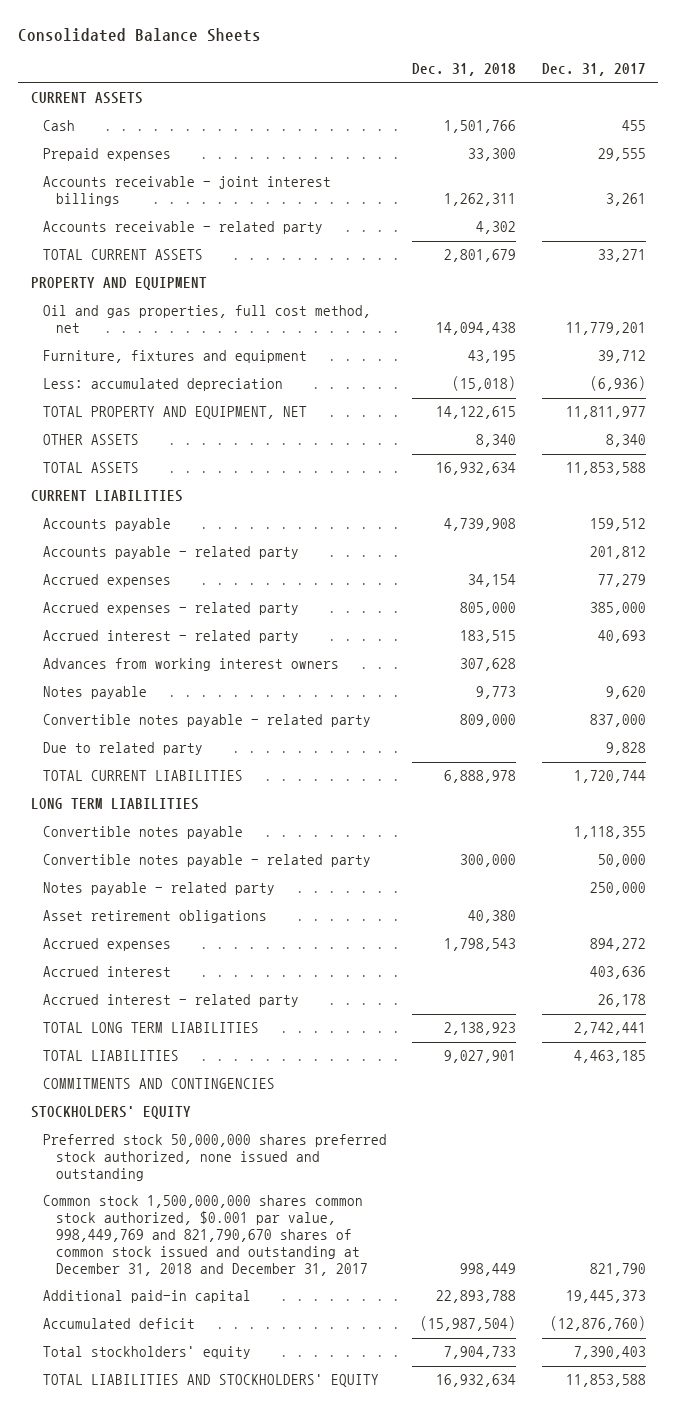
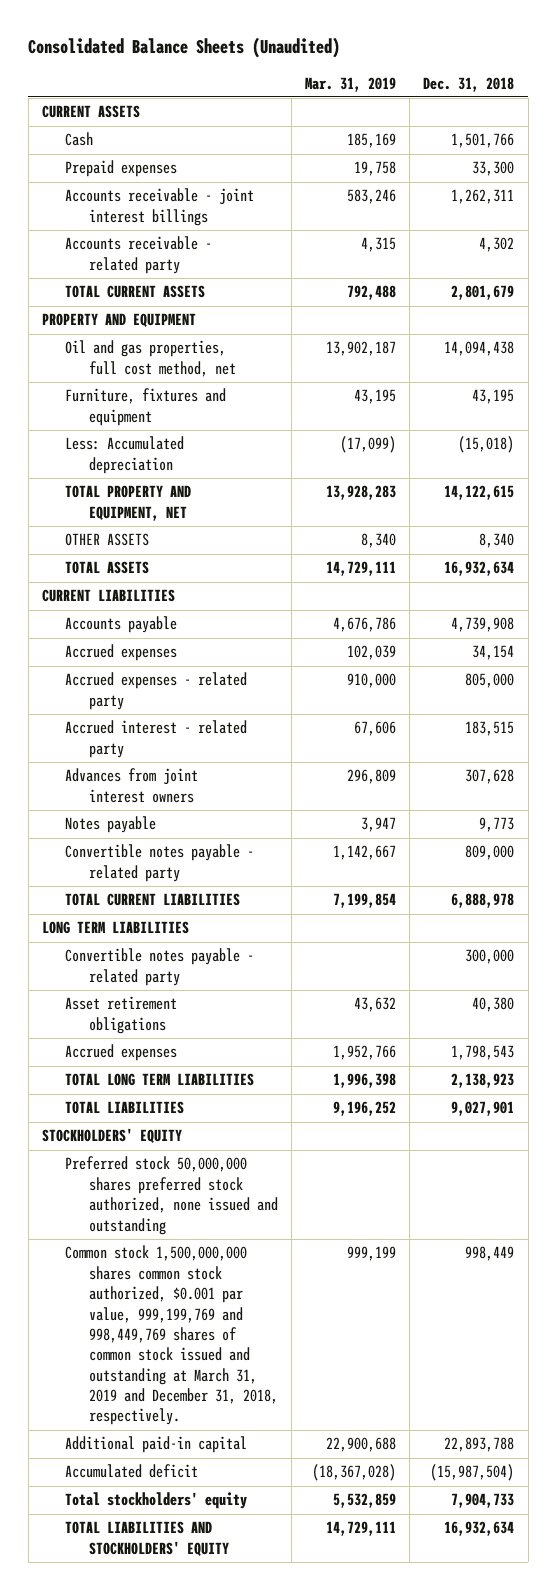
[18,28,262,43] Consolidated Balance Sheets -> [28,37,341,59] Consolidated Balance Sheets (Unaudited)
[541,63,646,77] Dec. 31, 2017 -> none
none -> [305,76,397,92] Mar. 31, 2019
[43,378,284,392] Less: accumulated depreciation -> [65,436,185,474] Less: Accumulated depreciation
[43,546,300,560] Accounts payable - related party -> none
[43,658,340,672] Advances from working interest owners -> [65,768,199,803] Advances from joint interest owners
[43,742,204,756] Due to related party -> none
[43,826,244,840] Convertible notes payable -> none
[43,882,276,896] Notes payable - related party -> none
[43,966,172,978] Accrued interest -> none
[43,994,300,1008] Accrued interest - related party -> none
[43,1078,276,1090] COMMITMENTS AND CONTINGENCIES -> none
[43,1195,368,1276] Common stock 1,500,000,000 shares common stock authorized, $0.001 par value, 998,449,769 and 821,790,670 shares of common stock issued and outstanding at December 31, 2018 and December 31, 2017 -> [65,1245,278,1426] Common stock 1,500,000,000 shares common stock authorized, $0.001 par value, 999,199,769 and 998,449,769 shares of common stock issued and outstanding at March 31, 2019 and December 31, 2018, respectively.

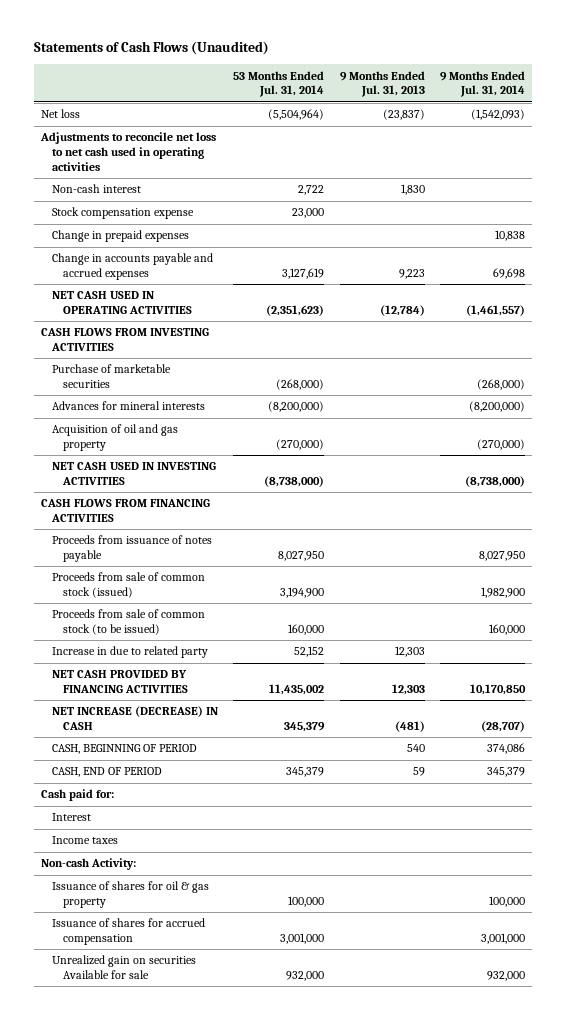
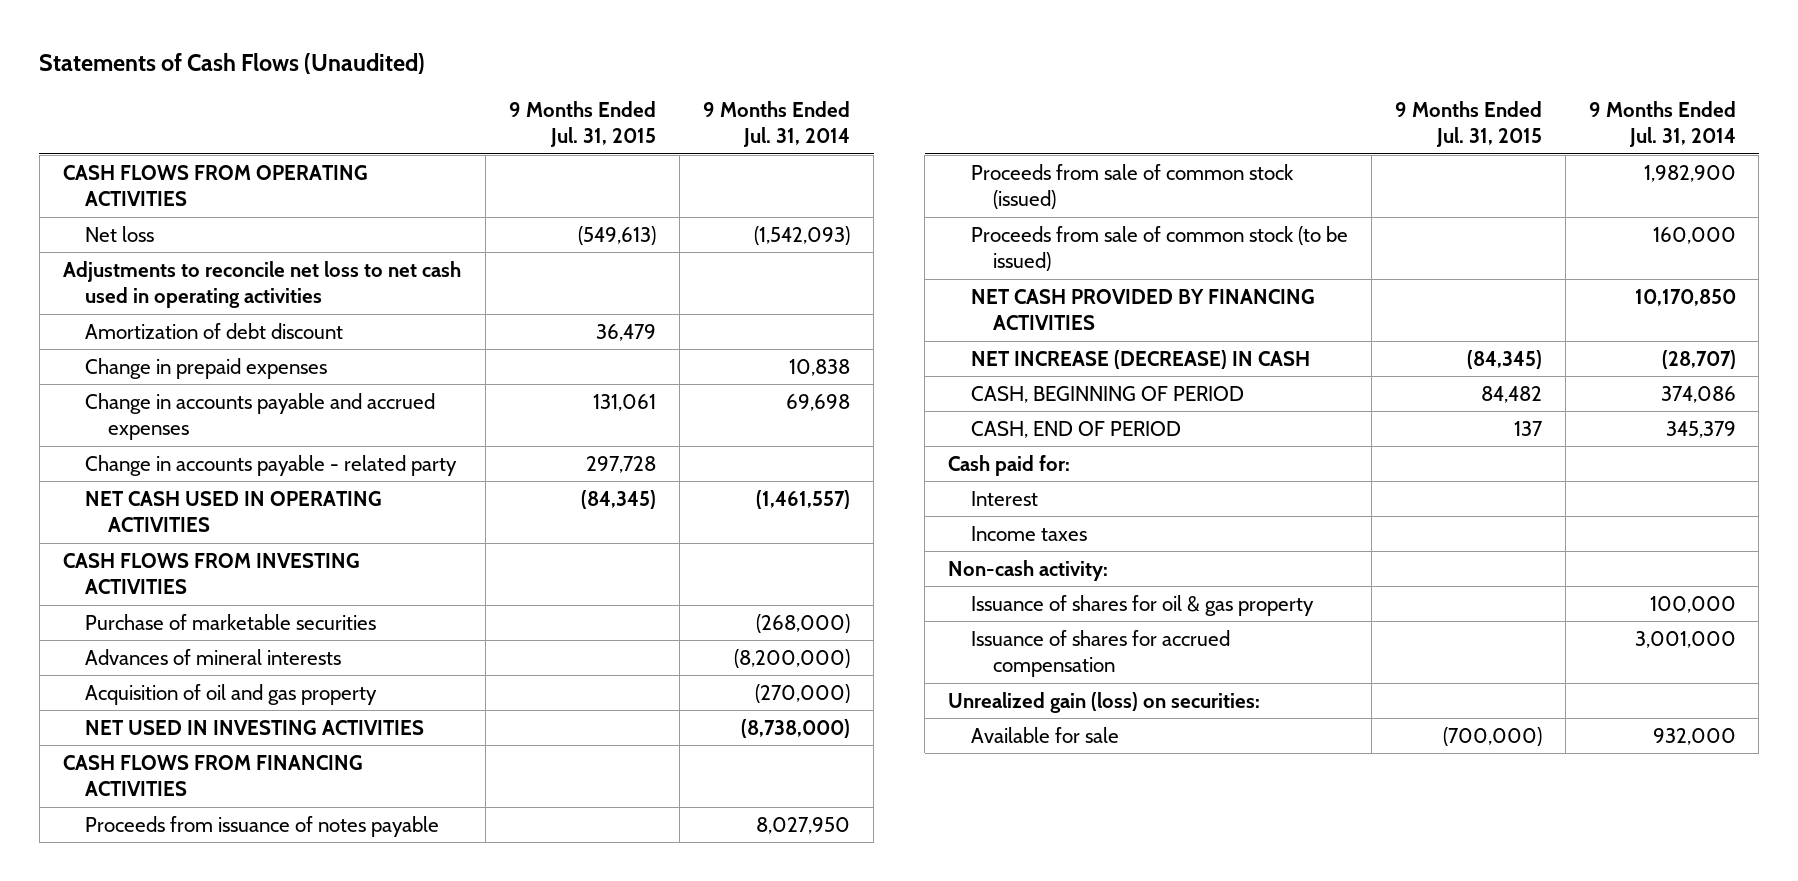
[233,70,325,98] 53 Months Ended Jul. 31, 2014 -> none
[339,70,425,98] 9 Months Ended Jul. 31, 2013 -> none
none -> [509,100,657,148] 9 Months Ended Jul. 31, 2015
none -> [62,164,368,207] CASH FLOWS FROM OPERATING ACTIVITIES
[52,184,142,194] Non-cash interest -> none
[52,207,195,220] Stock compensation expense -> none
none -> [85,322,344,339] Amortization of debt discount
none -> [85,454,458,476] Change in accounts payable - related party
[52,401,206,411] Advances for mineral interests -> [85,648,342,665] Advances of mineral interests
[52,462,217,486] NET CASH USED IN INVESTING ACTIVITIES -> [85,719,425,735] NET USED IN INVESTING ACTIVITIES
[52,646,209,659] Increase in due to related party -> none
[41,858,137,871] Non-cash Activity: -> [948,559,1109,581] Non-cash activity:
none -> [948,691,1261,713] Unrealized gain (loss) on securities:
[52,955,197,980] Unrealized gain on securities Available for sale -> [970,726,1119,743] Available for sale

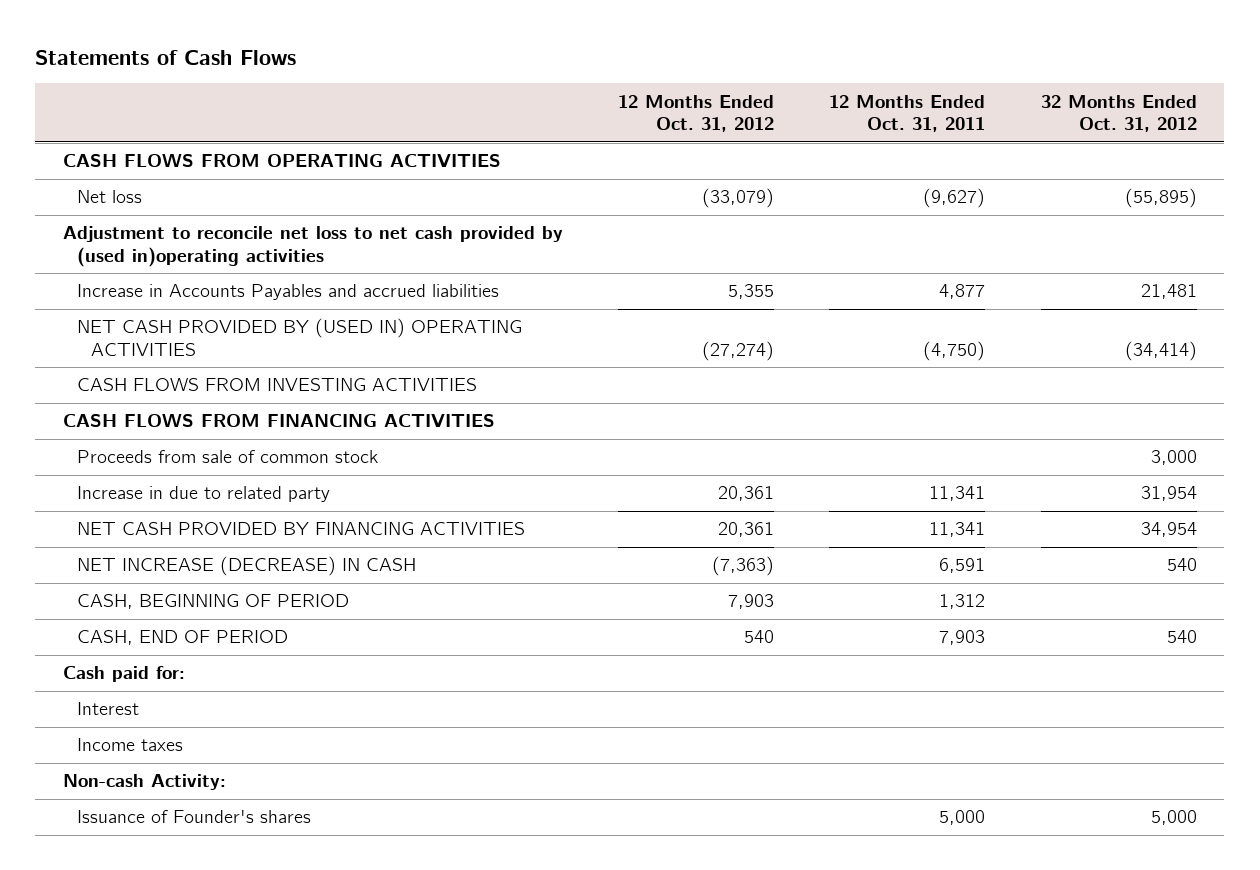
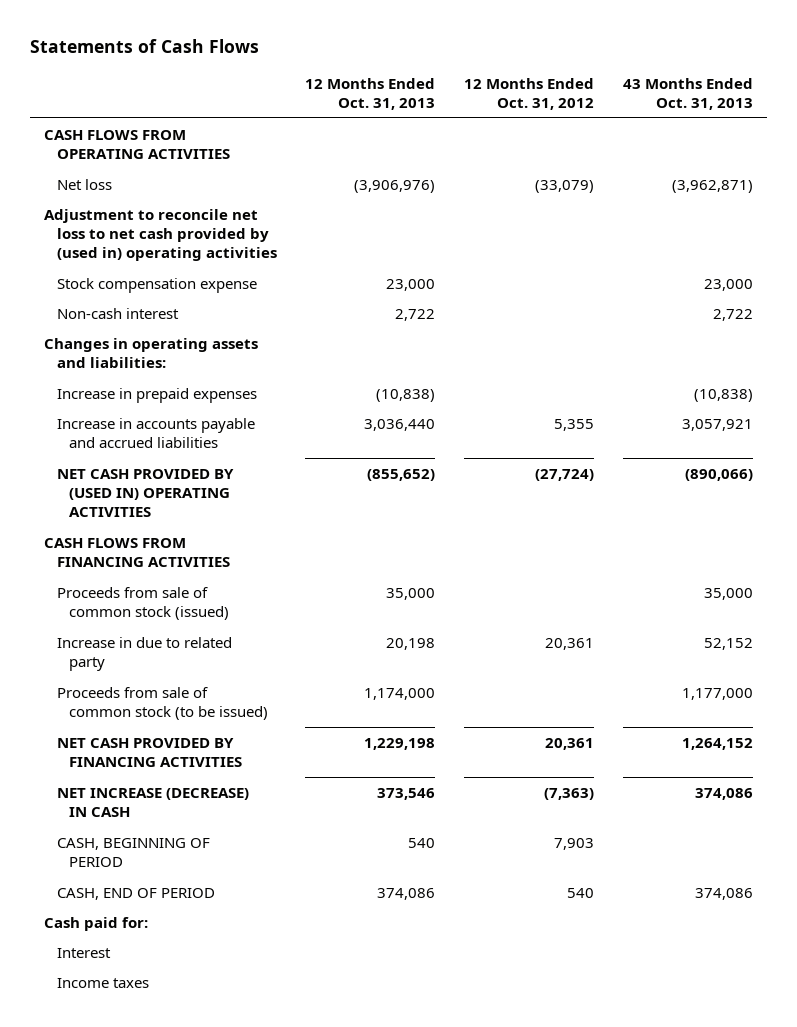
[829,94,986,133] 12 Months Ended Oct. 31, 2011 -> none
[1040,94,1197,133] 32 Months Ended Oct. 31, 2012 -> none
none -> [305,77,436,110] 12 Months Ended Oct. 31, 2013
none -> [622,77,753,110] 43 Months Ended Oct. 31, 2013
[77,378,478,392] CASH FLOWS FROM INVESTING ACTIVITIES -> none
[62,226,563,267] Adjustment to reconcile net loss to net cash provided by (used in)operating activities -> [44,208,277,262] Adjustment to reconcile net loss to net cash provided by (used in) operating activities
none -> [56,277,257,293] Stock compensation expense
none -> [56,307,179,319] Non-cash interest
none -> [44,337,259,368] Changes in operating assets and liabilities:
none -> [56,387,257,403] Increase in prepaid expenses
[77,284,500,301] Increase in Accounts Payables and accrued liabilities -> [56,417,255,448] Increase in accounts payable and accrued liabilities
[702,340,775,361] (27,274) -> [535,468,595,481] (27,724)
[77,450,379,464] Proceeds from sale of common stock -> [56,586,230,620] Proceeds from sale of common stock (issued)
none -> [56,686,269,720] Proceeds from sale of common stock (to be issued)
[62,774,226,791] Non-cash Activity: -> none
[77,810,312,824] Issuance of Founder's shares -> none

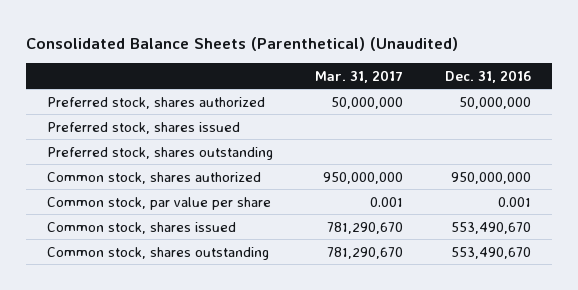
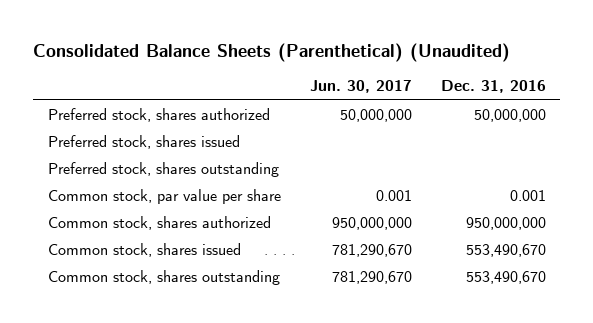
[315,69,404,83] Mar. 31, 2017 -> none
none -> [309,80,412,94] Jun. 30, 2017
[47,171,262,184] Common stock, shares authorized -> [47,216,271,231] Common stock, shares authorized

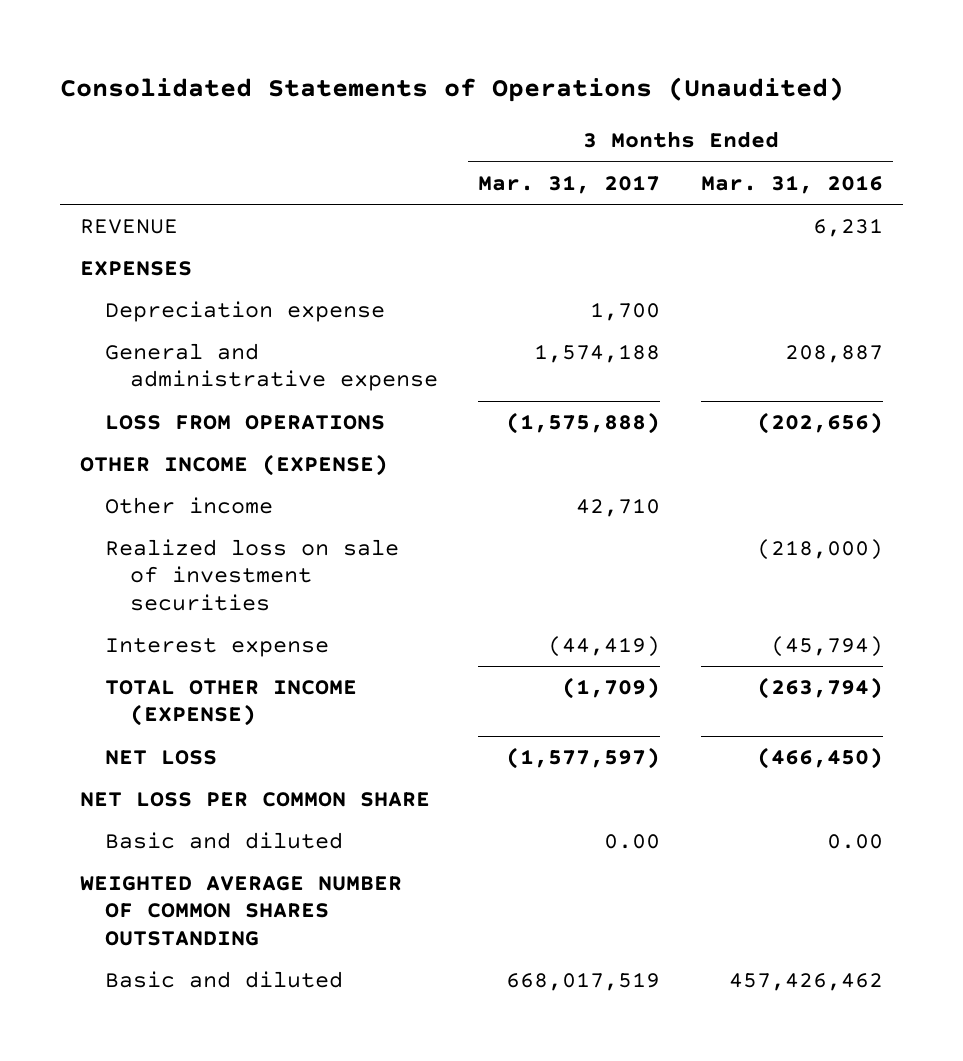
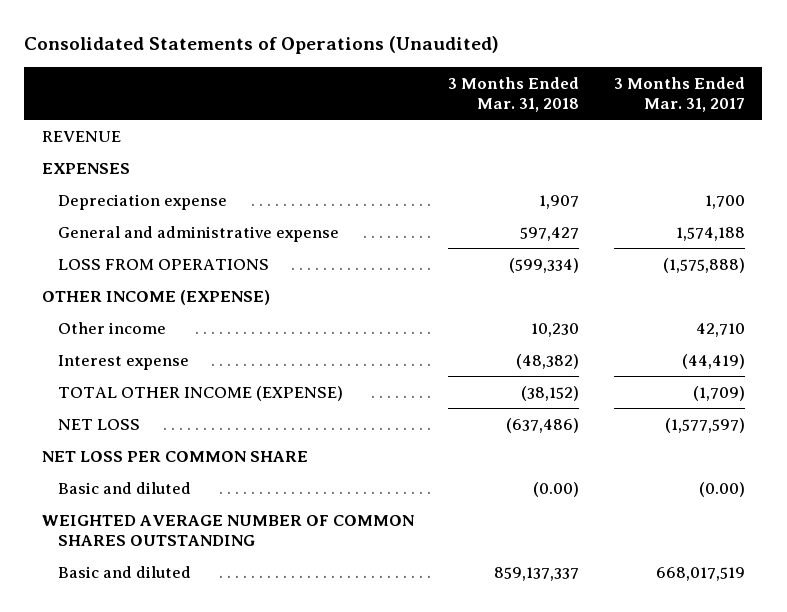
[701,174,884,194] Mar. 31, 2016 -> none
none -> [448,77,580,112] 3 Months Ended Mar. 31, 2018
[104,539,399,611] Realized loss on sale of investment securities -> none
[604,834,661,850] 0.00 -> [698,481,745,497] (0.00)

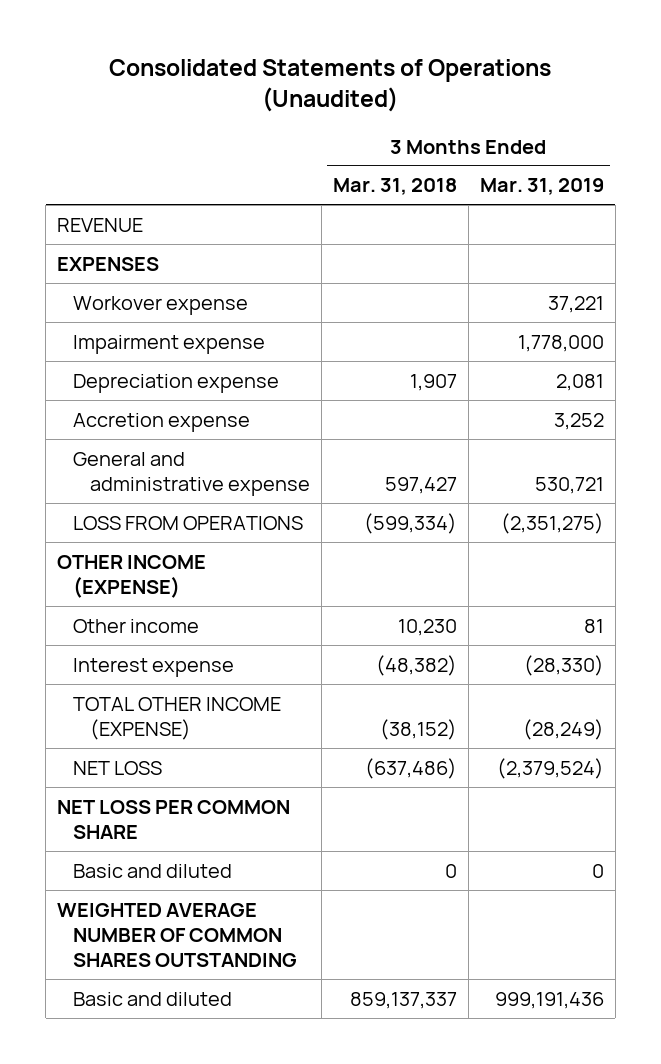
[613,77,745,112] 3 Months Ended Mar. 31, 2017 -> none
none -> [479,178,604,196] Mar. 31, 2019
none -> [73,295,249,315] Workover expense
none -> [73,334,266,354] Impairment expense
none -> [73,412,251,432] Accretion expense
[533,481,580,497] (0.00) -> [444,863,457,878] 0

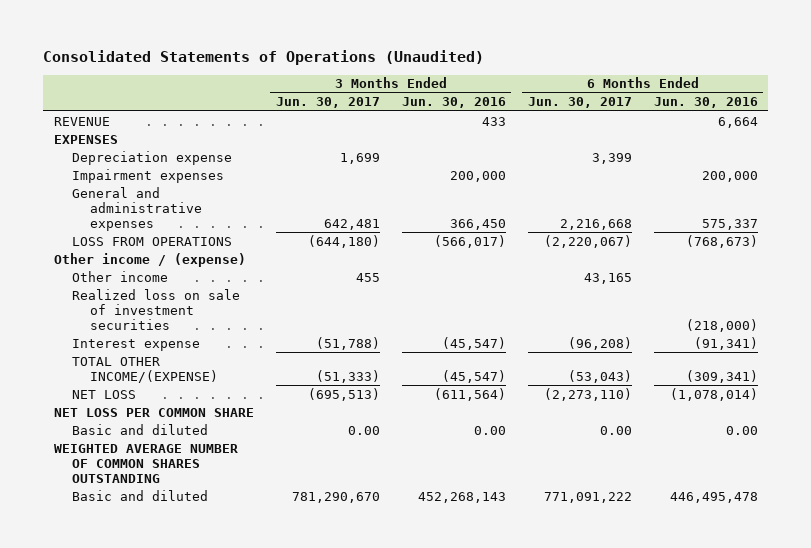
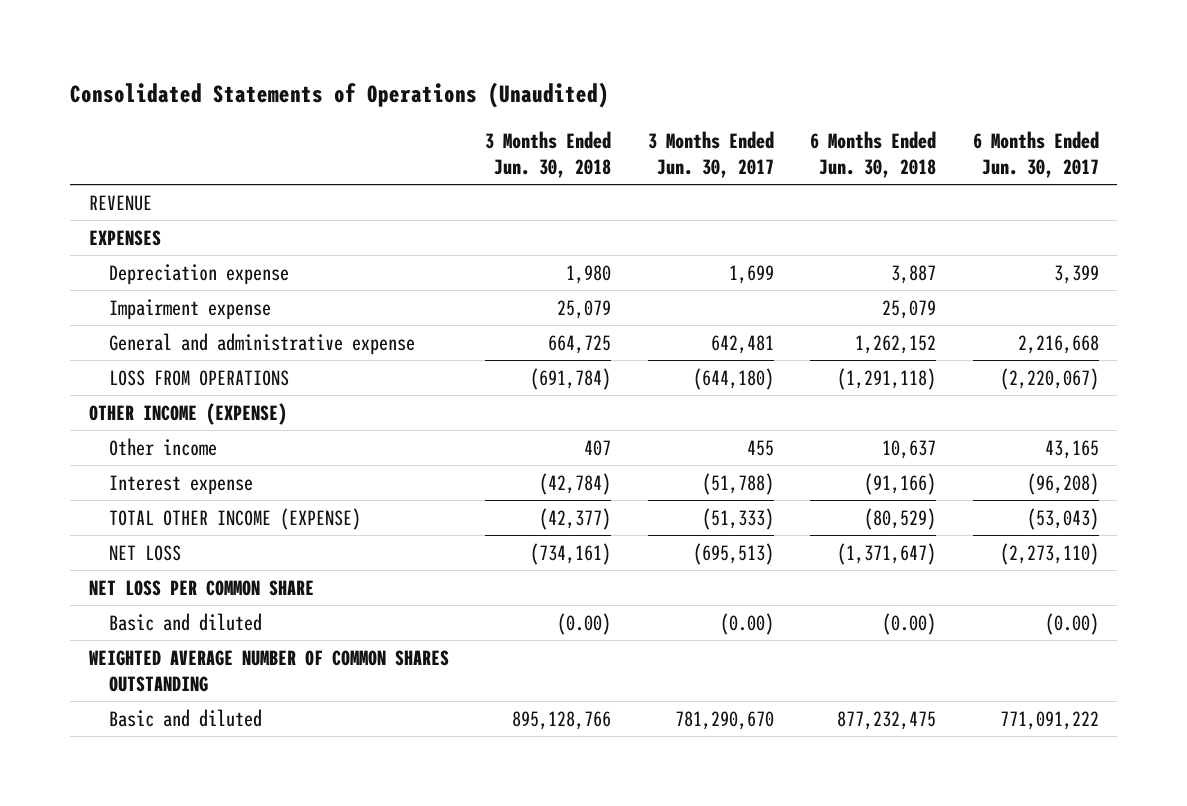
[401,97,506,109] Jun. 30, 2016 -> none
[653,97,758,109] Jun. 30, 2016 -> none
none -> [485,130,612,178] 3 Months Ended Jun. 30, 2018
none -> [810,130,937,178] 6 Months Ended Jun. 30, 2018
[72,168,225,183] Impairment expenses -> [109,298,272,320] Impairment expense
[72,186,203,231] General and administrative expenses -> [109,332,416,355] General and administrative expense
[53,252,246,267] Other income / (expense) -> [88,402,287,425] OTHER INCOME (EXPENSE)
[72,288,241,330] Realized loss on sale of investment securities -> none
[72,356,219,383] TOTAL OTHER INCOME/(EXPENSE) -> [109,507,362,530] TOTAL OTHER INCOME (EXPENSE)
[347,425,380,435] 0.00 -> [719,612,774,635] (0.00)
[599,425,632,435] 0.00 -> [1044,612,1099,635] (0.00)

